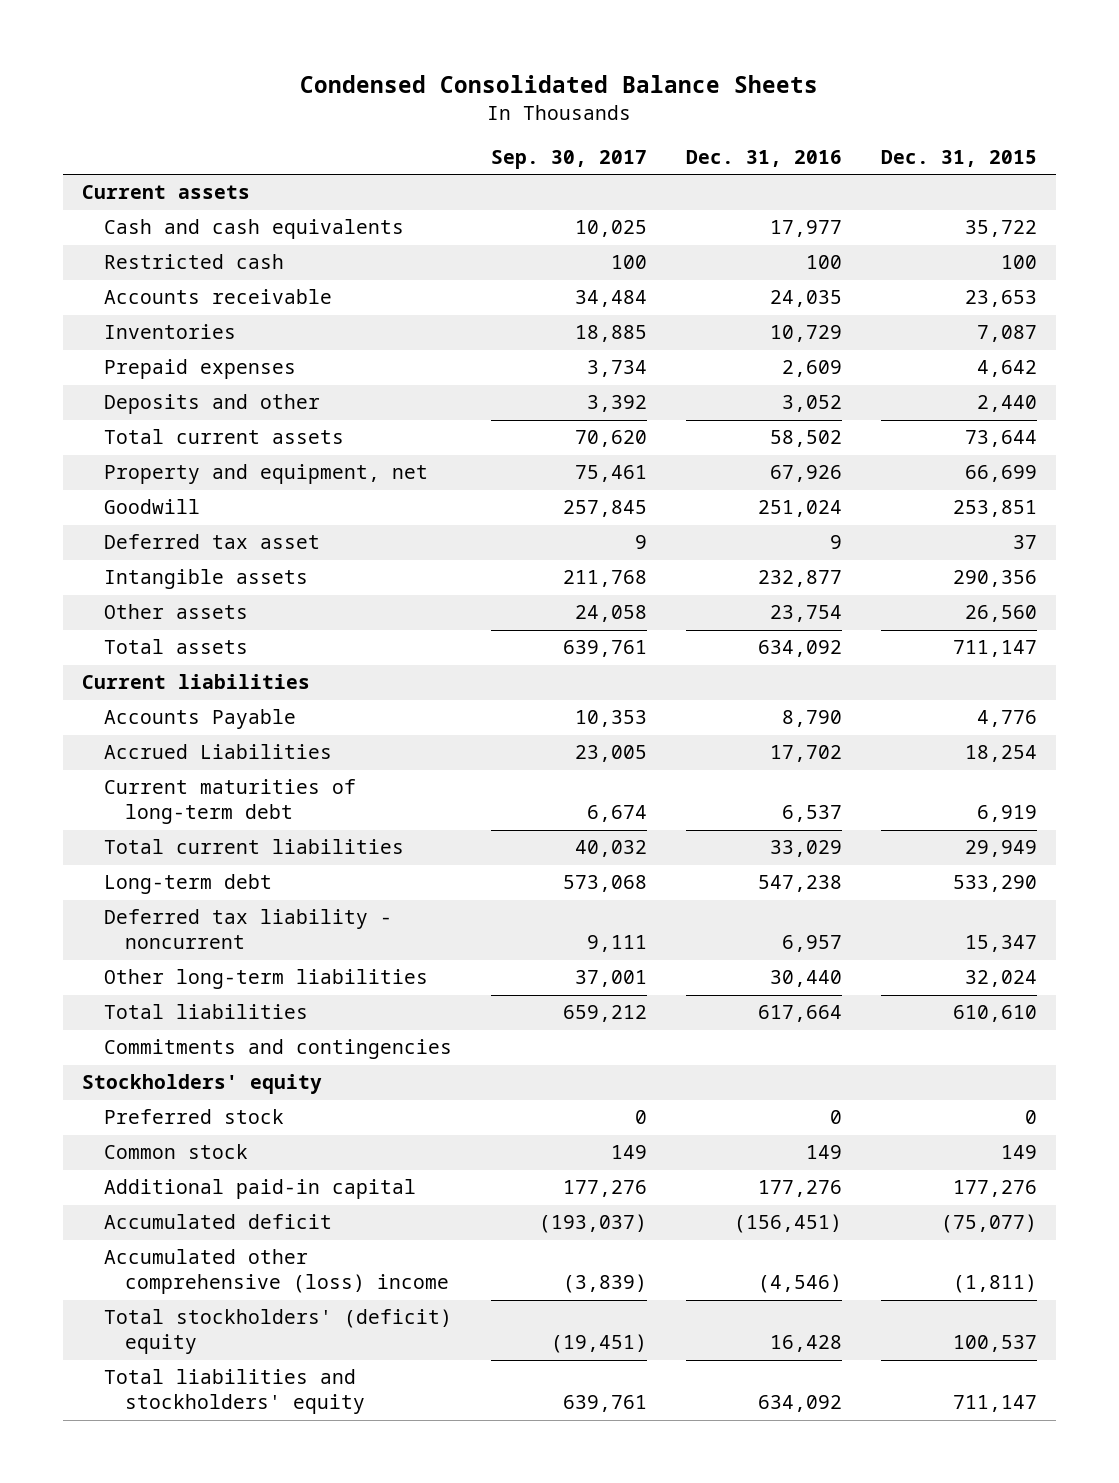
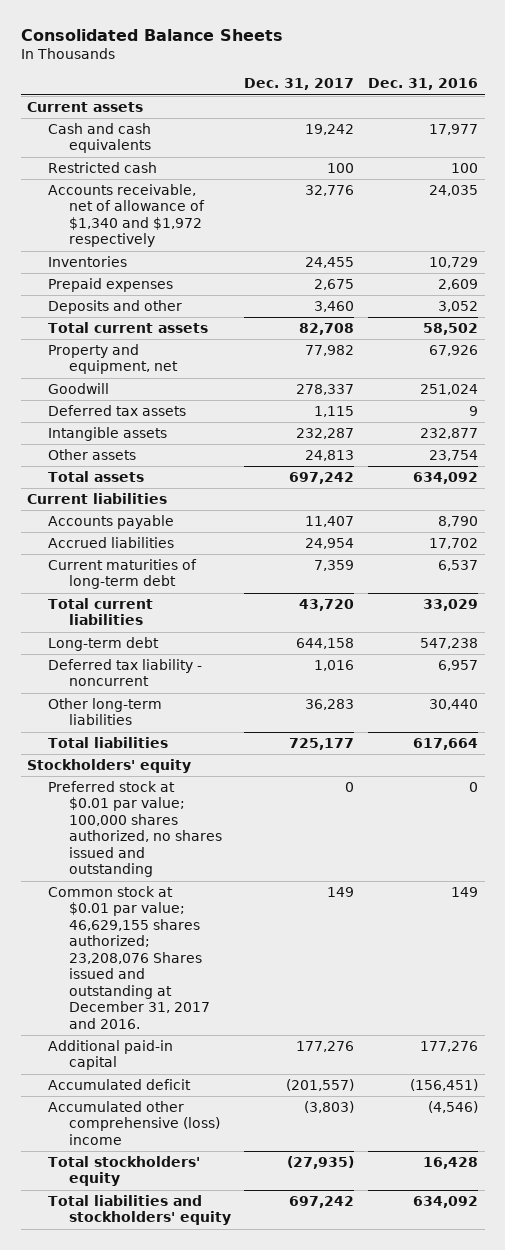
[300,75,819,94] Condensed Consolidated Balance Sheets -> [20,29,283,42] Consolidated Balance Sheets
[490,149,647,169] Sep. 30, 2017 -> none
[880,149,1037,167] Dec. 31, 2015 -> none
none -> [244,78,355,91] Dec. 31, 2017
[103,289,332,305] Accounts receivable -> [47,183,205,248] Accounts receivable, net of allowance of $1,340 and $1,972 respectively
[103,534,320,550] Deferred tax asset -> [47,404,186,416] Deferred tax assets
[103,709,296,730] Accounts Payable -> [47,514,174,529] Accounts payable
[103,744,332,760] Accrued Liabilities -> [47,536,174,548] Accrued liabilities
[103,1039,452,1060] Commitments and contingencies -> none
[103,1109,284,1125] Preferred stock -> [47,780,222,878] Preferred stock at $0.01 par value; 100,000 shares authorized, no shares issued and outstanding
[103,1144,248,1160] Common stock -> [47,885,210,1029] Common stock at $0.01 par value; 46,629,155 shares authorized; 23,208,076 Shares issued and outstanding at December 31, 2017 and 2016.
[103,1309,452,1355] Total stockholders' (deficit) equity -> [47,1155,200,1187] Total stockholders' equity

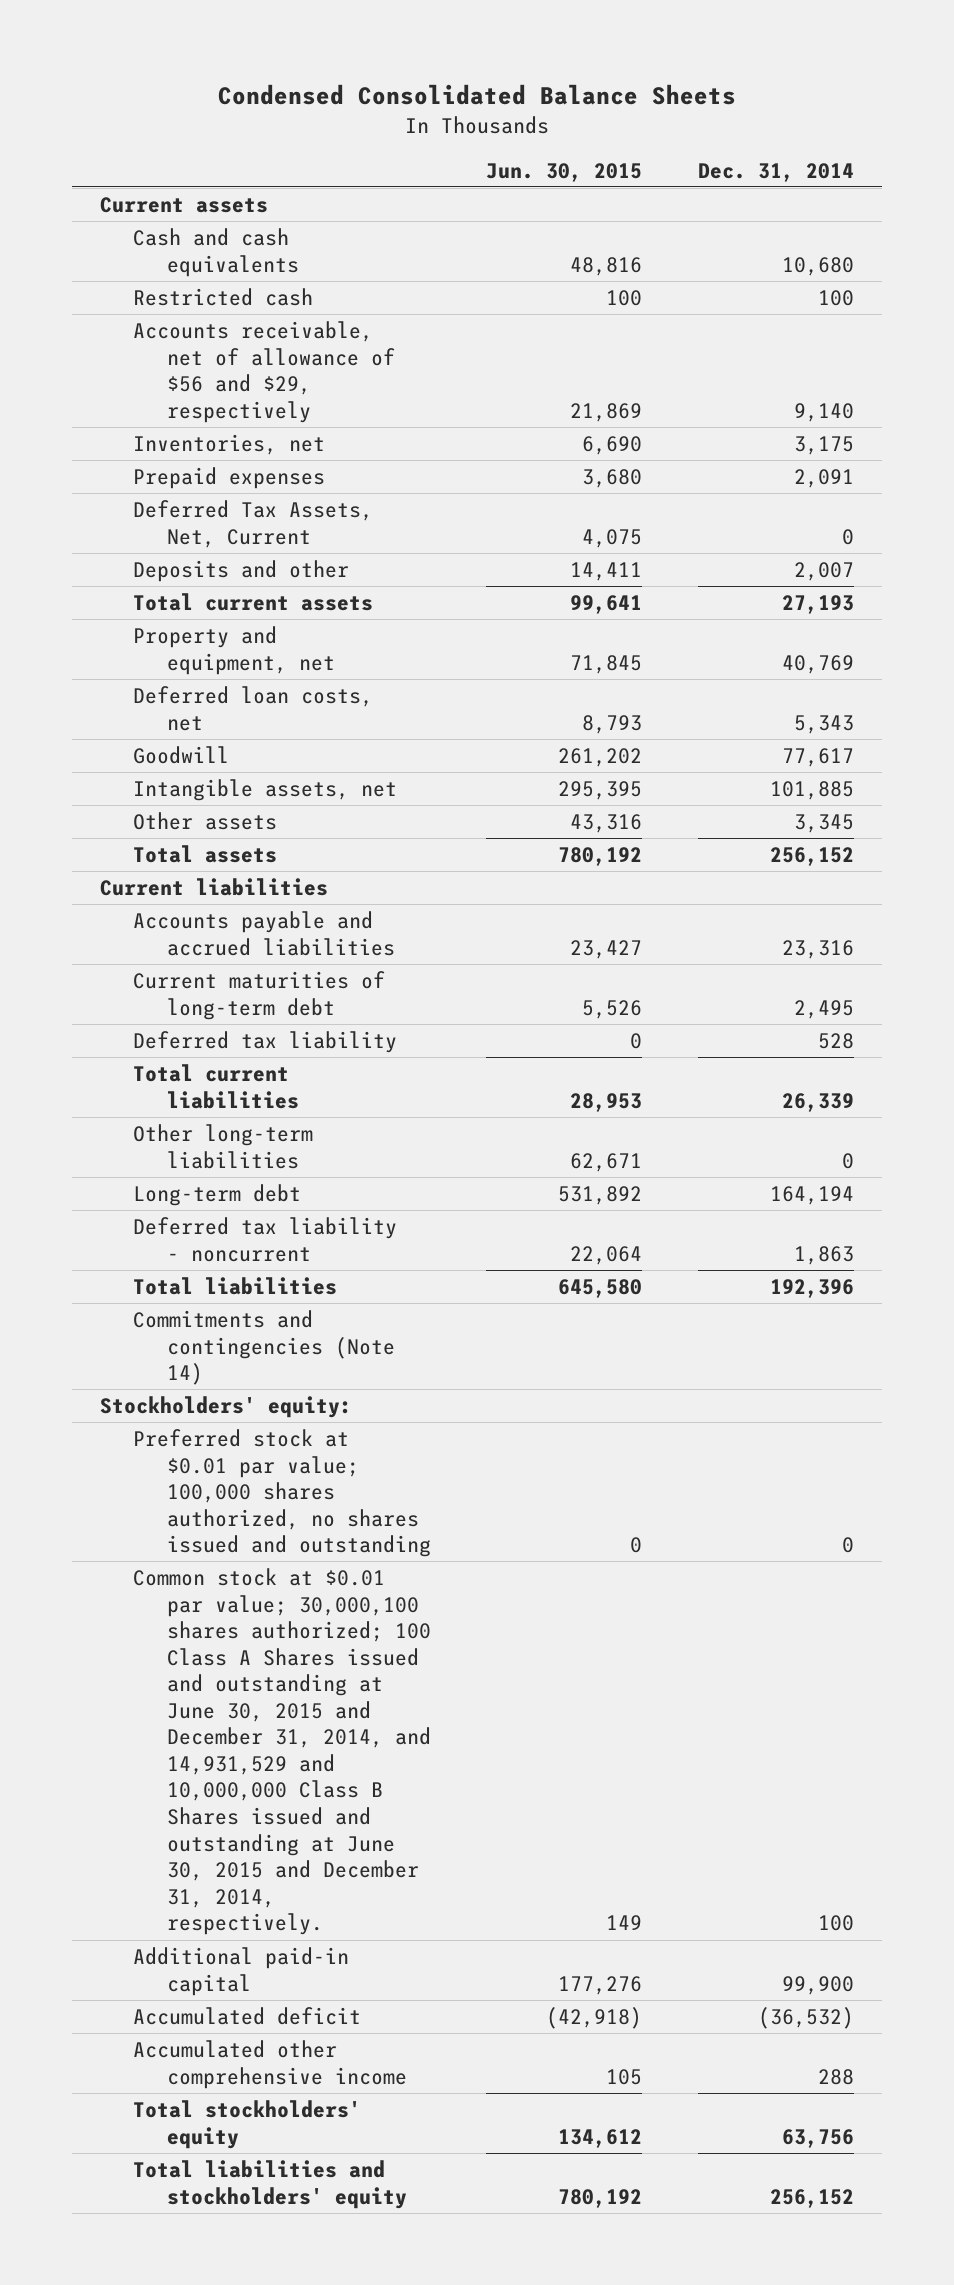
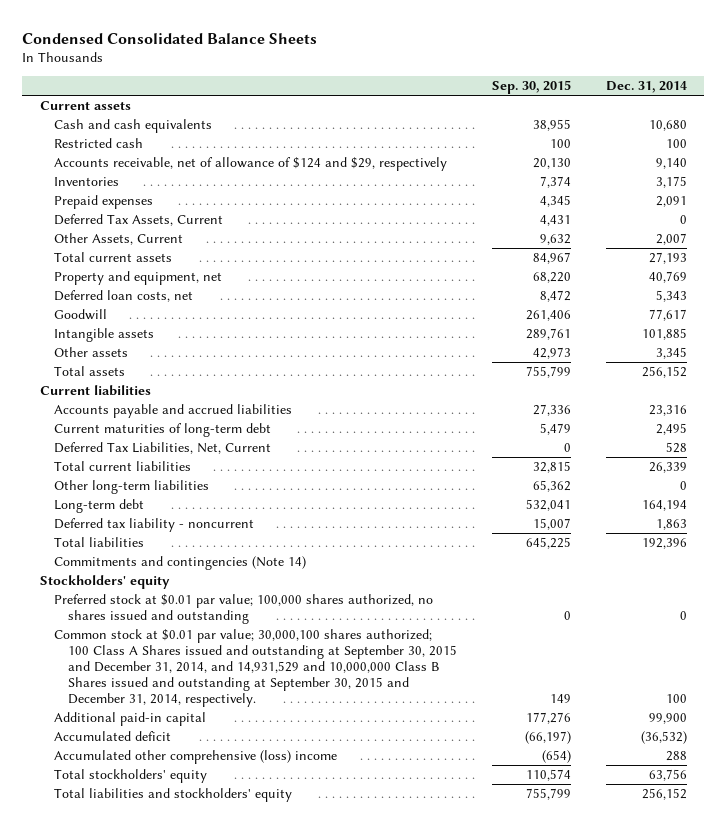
[486,162,643,182] Jun. 30, 2015 -> none
none -> [492,80,572,95] Sep. 30, 2015
[133,320,395,423] Accounts receivable, net of allowance of $56 and $29, respectively -> [53,157,447,172] Accounts receivable, net of allowance of $124 and $29, respectively
[133,433,326,455] Inventories, net -> [53,177,119,187] Inventories
[133,559,350,582] Deposits and other -> none
[133,499,374,548] Deferred Tax Assets, Net, Current -> [53,214,223,227] Deferred Tax Assets, Current
none -> [53,233,183,246] Other Assets, Current
[133,778,398,801] Intangible assets, net -> [53,328,154,343] Intangible assets
[133,1030,398,1053] Deferred tax liability -> [53,442,271,455] Deferred Tax Liabilities, Net, Current
[99,1395,352,1418] Stockholders' equity: -> [39,575,170,590] Stockholders' equity
[133,1567,431,1936] Common stock at $0.01 par value; 30,000,100 shares authorized; 100 Class A Shares issued and outstanding at June 30, 2015 and December 31, 2014, and 14,931,529 and 10,000,000 Class B Shares issued and outstanding at June 30, 2015 and December 31, 2014, respectively. -> [53,629,458,708] Common stock at $0.01 par value; 30,000,100 shares authorized; 100 Class A Shares issued and outstanding at September 30, 2015 and December 31, 2014, and 14,931,529 and 10,000,000 Class B Shares issued and outstanding at September 30, 2015 and December 31, 2014, respectively.
[133,2039,407,2089] Accumulated other comprehensive income -> [53,750,337,765] Accumulated other comprehensive (loss) income

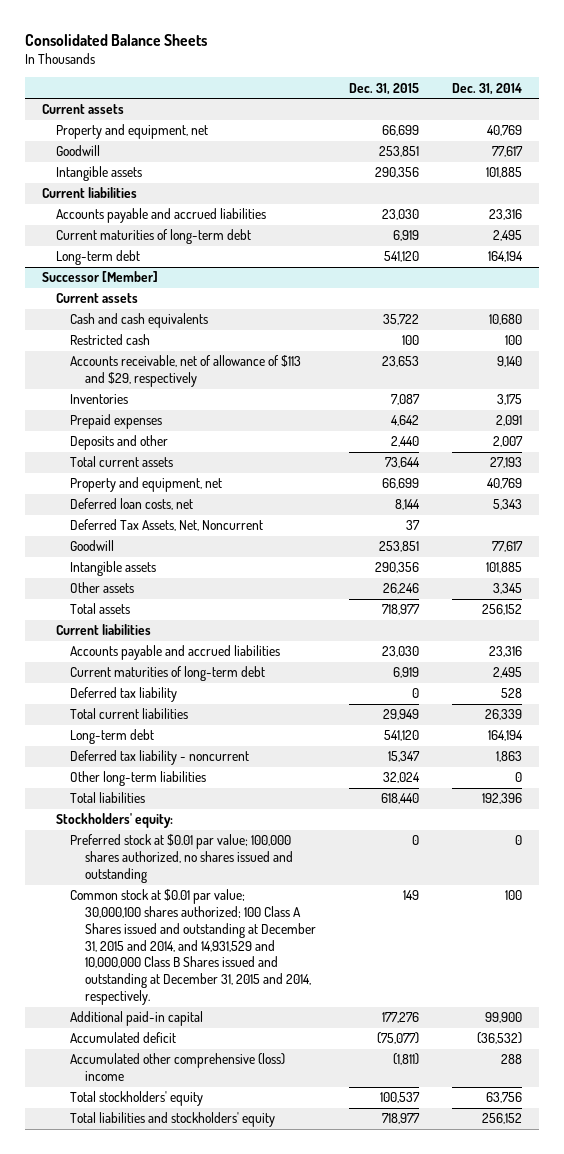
[22,32,318,44] Condensed Consolidated Balance Sheets -> [25,33,208,46] Consolidated Balance Sheets
[492,80,572,95] Sep. 30, 2015 -> none
none -> [349,82,420,95] Dec. 31, 2015
none -> [56,124,209,140] Property and equipment, net
none -> [56,145,101,157] Goodwill
none -> [56,166,143,182] Intangible assets
none -> [41,187,137,199] Current liabilities
none -> [56,208,267,224] Accounts payable and accrued liabilities
none -> [56,229,252,245] Current maturities of long-term debt
none -> [56,250,141,266] Long-term debt
none -> [41,271,158,283] Successor [Member]
none -> [56,293,139,304] Current assets
[53,157,447,172] Accounts receivable, net of allowance of $124 and $29, respectively -> [70,355,302,388] Accounts receivable, net of allowance of $113 and $29, respectively
[53,214,223,227] Deferred Tax Assets, Current -> none
[53,233,183,246] Other Assets, Current -> [70,435,169,451] Deposits and other
none -> [70,519,264,532] Deferred Tax Assets, Net, Noncurrent
[53,442,271,455] Deferred Tax Liabilities, Net, Current -> [70,687,178,703] Deferred tax liability
[53,480,209,495] Other long-term liabilities -> none
none -> [70,771,207,787] Other long-term liabilities
[53,556,306,571] Commitments and contingencies (Note 14) -> none
[39,575,170,590] Stockholders' equity -> [56,813,174,829] Stockholders' equity:
[53,629,458,708] Common stock at $0.01 par value; 30,000,100 shares authorized; 100 Class A Shares issued and outstanding at September 30, 2015 and December 31, 2014, and 14,931,529 and 10,000,000 Class B Shares issued and outstanding at September 30, 2015 and December 31, 2014, respectively. -> [70,889,316,1005] Common stock at $0.01 par value; 30,000,100 shares authorized; 100 Class A Shares issued and outstanding at December 31, 2015 and 2014, and 14,931,529 and 10,000,000 Class B Shares issued and outstanding at December 31, 2015 and 2014, respectively.

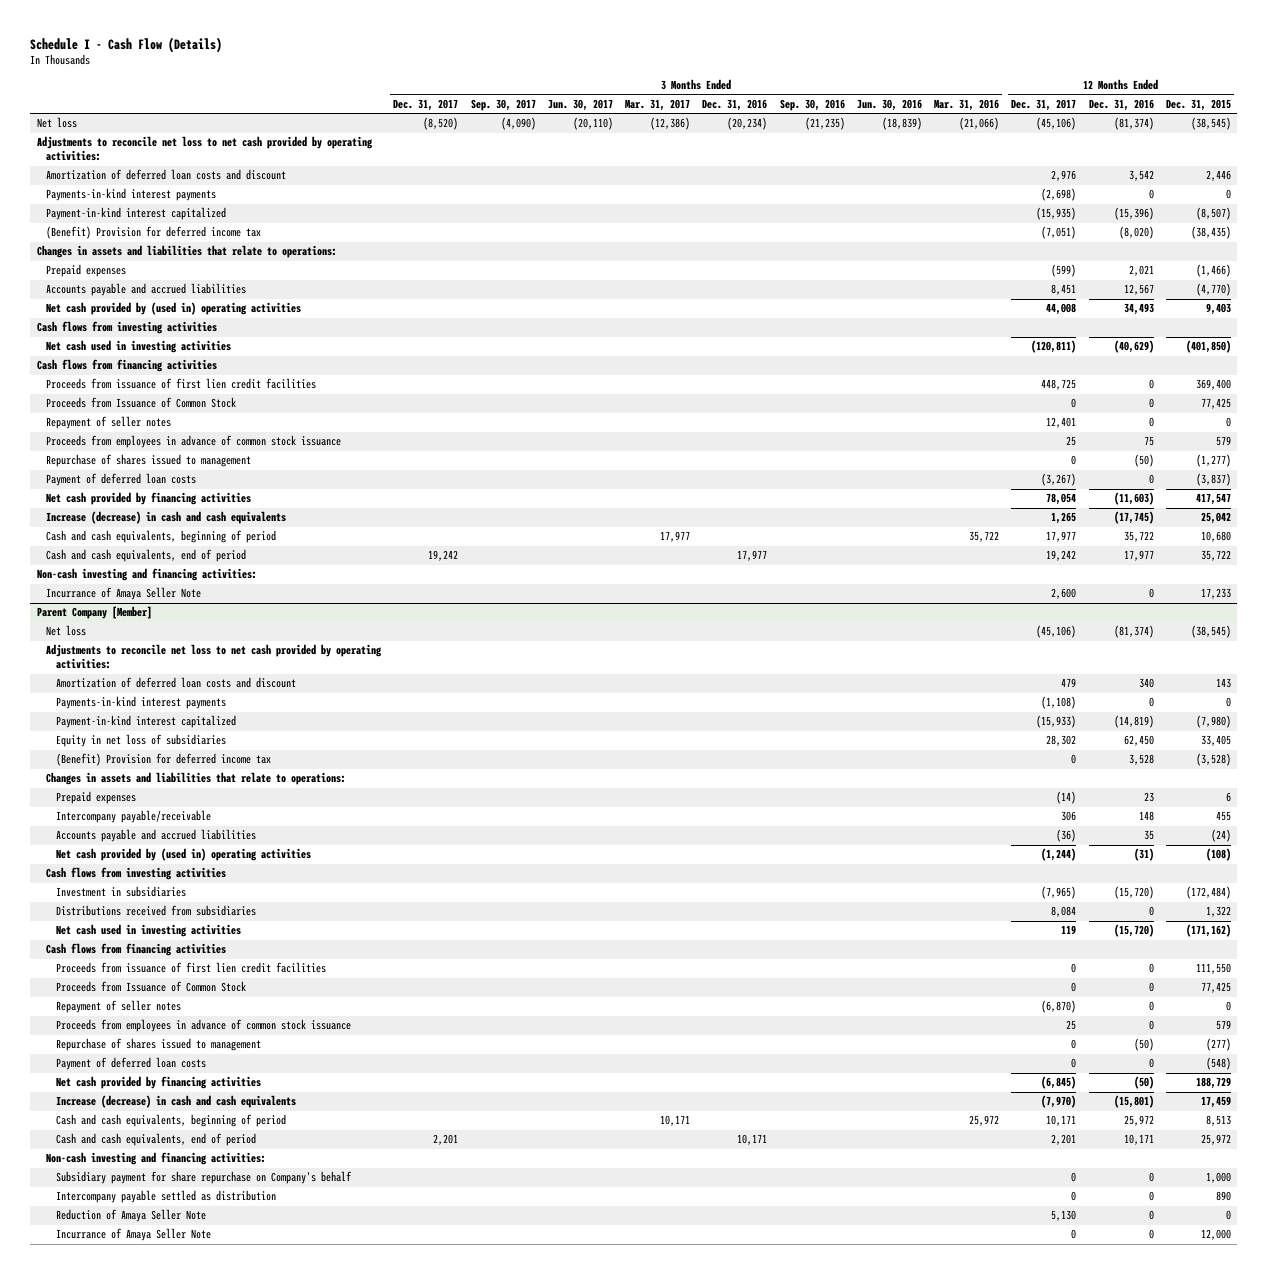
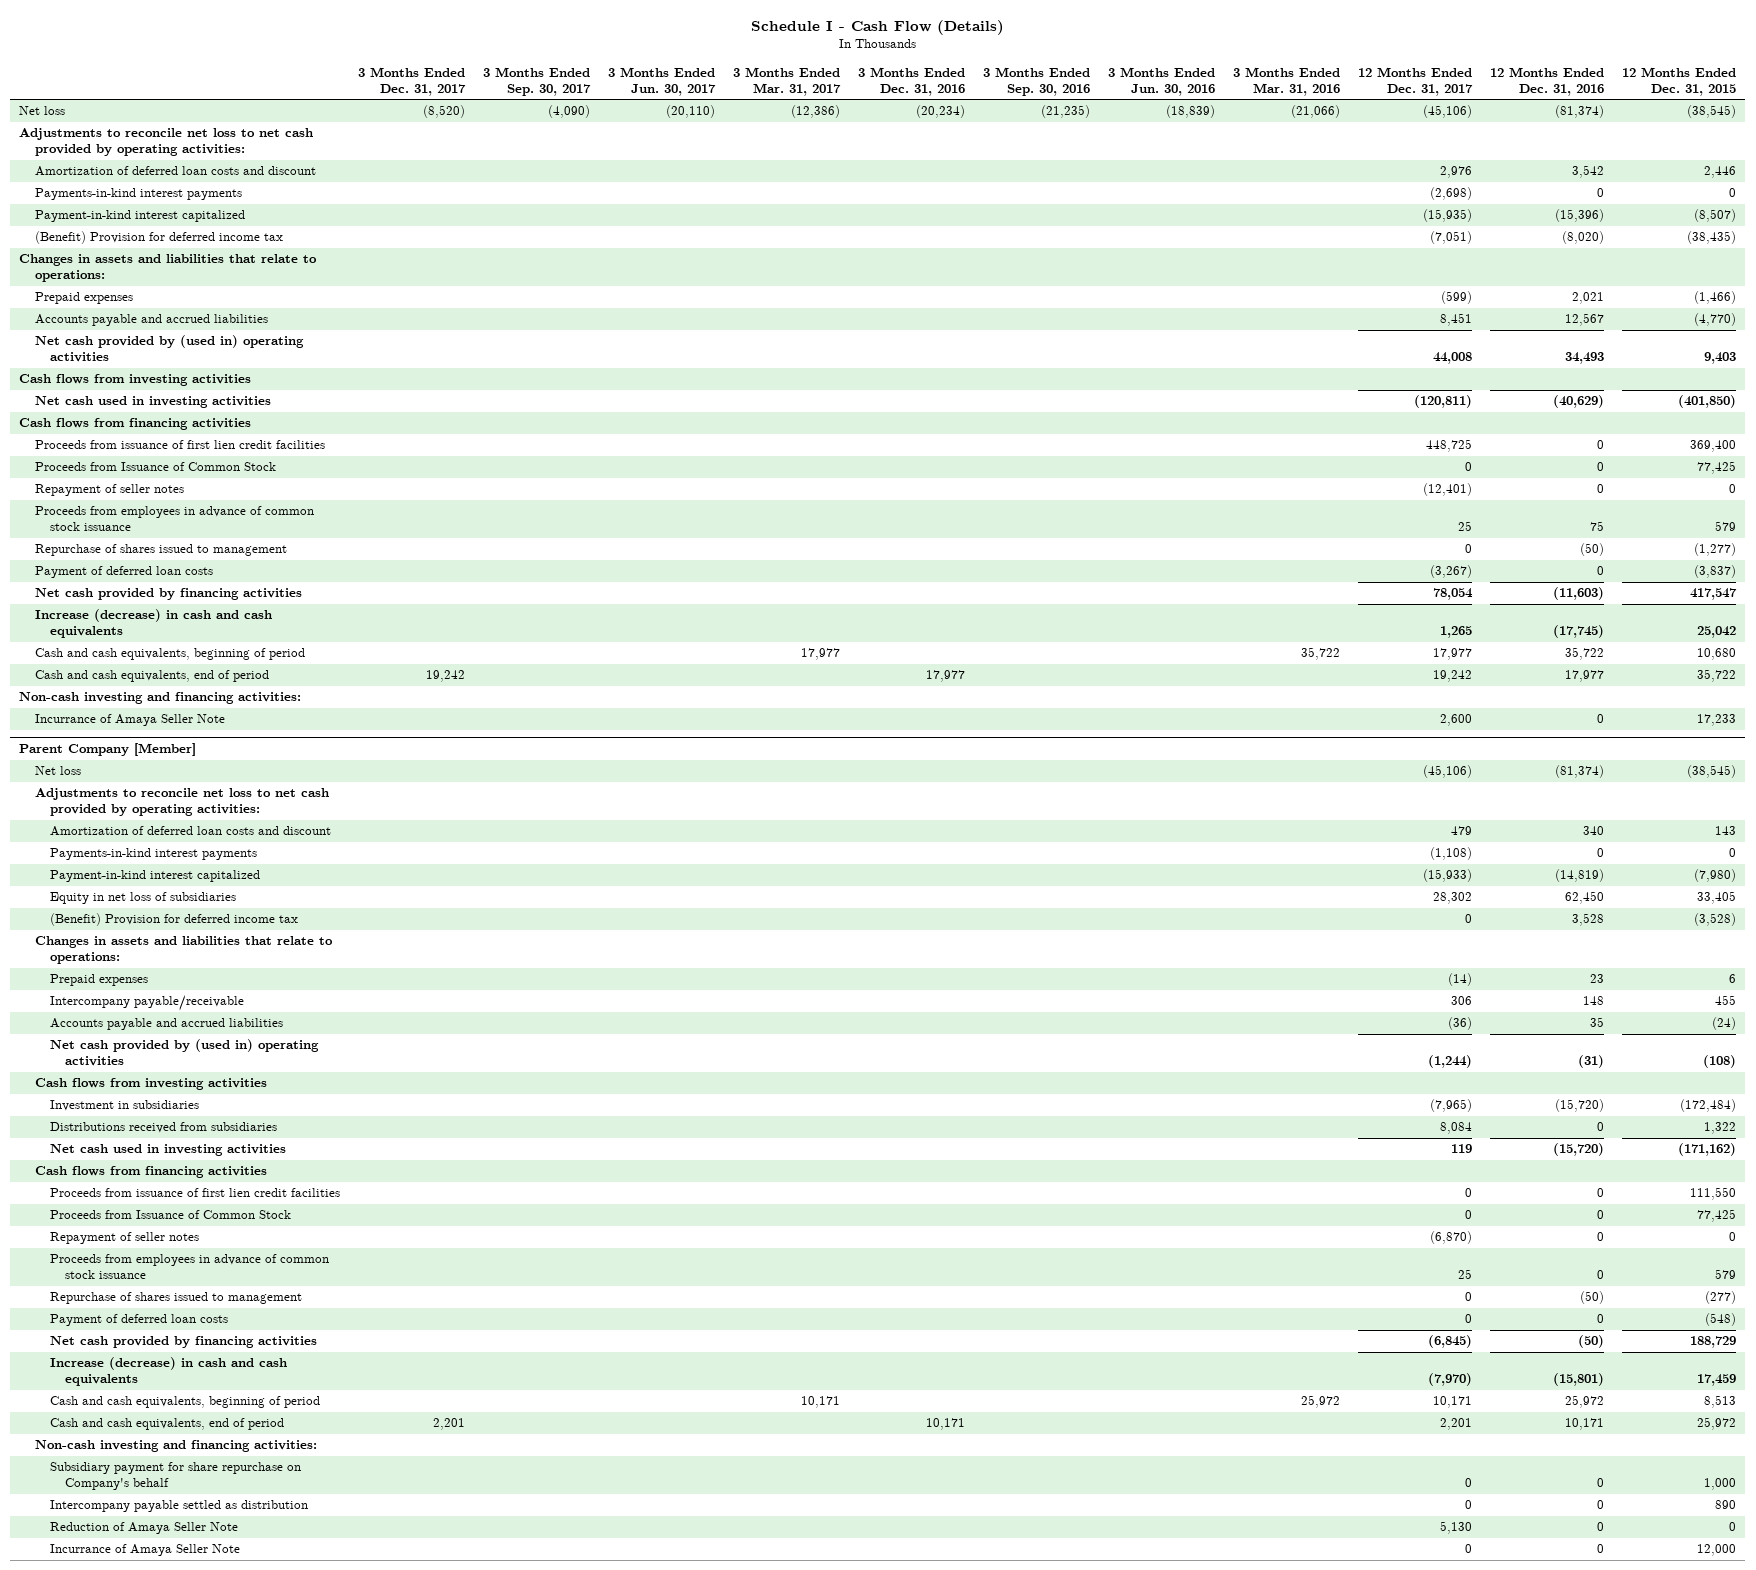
[1046,417,1077,429] 12,401 -> [1423,483,1473,497] (12,401)

